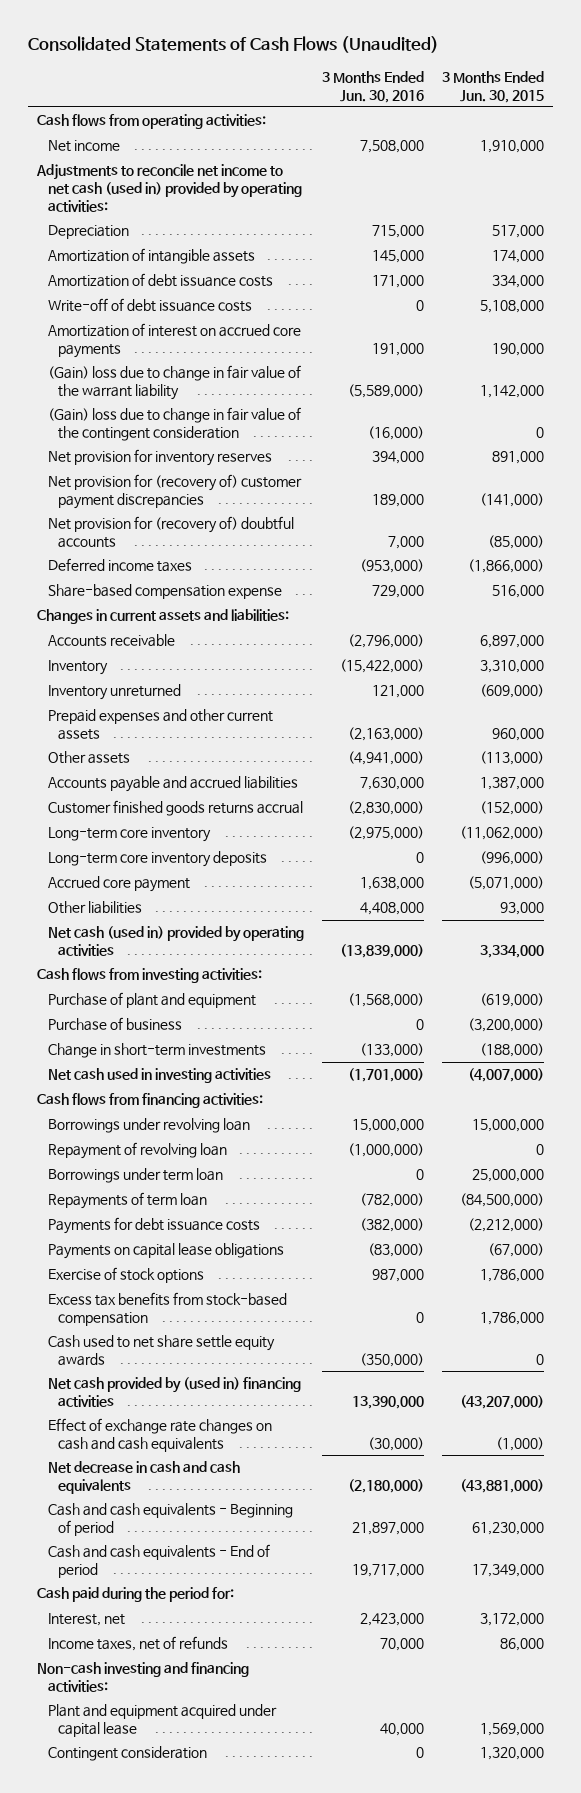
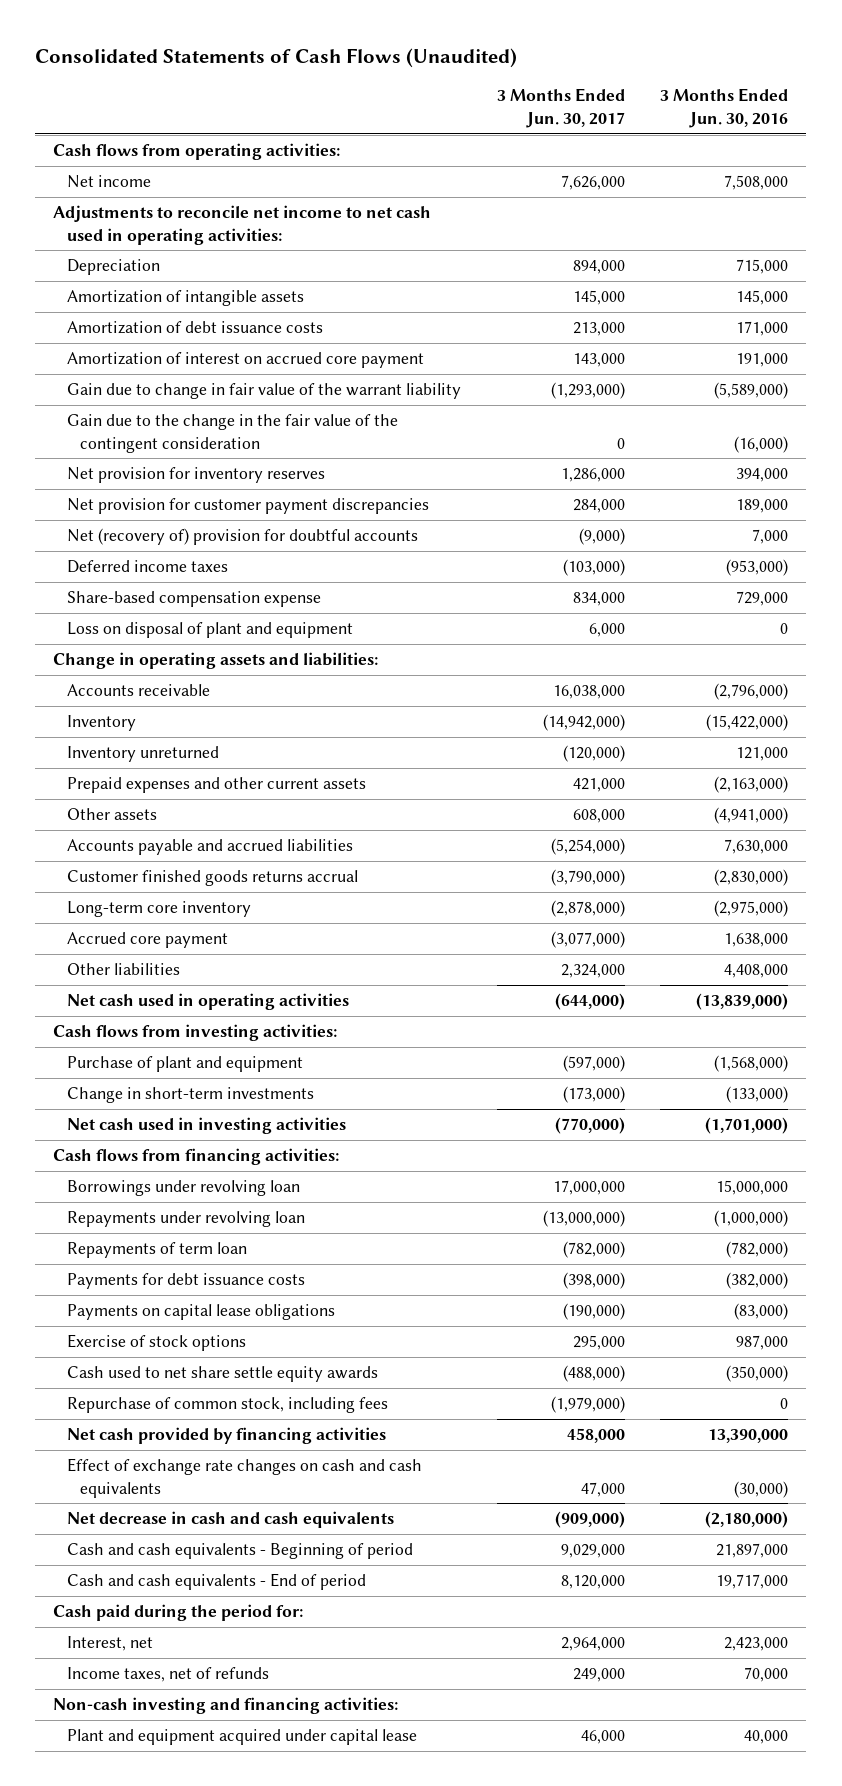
[441,70,544,103] 3 Months Ended Jun. 30, 2015 -> none
none -> [496,88,625,129] 3 Months Ended Jun. 30, 2017
[36,164,302,212] Adjustments to reconcile net income to net cash (used in) provided by operating activities: -> [53,205,432,245] Adjustments to reconcile net income to net cash used in operating activities:
[47,298,252,313] Write-off of debt issuance costs -> none
[47,323,301,359] Amortization of interest on accrued core payments -> [66,352,424,369] Amortization of interest on accrued core payment
[47,365,301,401] (Gain) loss due to change in fair value of the warrant liability -> [66,383,461,400] Gain due to change in fair value of the warrant liability
[47,407,301,442] (Gain) loss due to change in fair value of the contingent consideration -> [66,414,398,453] Gain due to the change in the fair value of the contingent consideration
[47,474,302,510] Net provision for (recovery of) customer payment discrepancies -> [66,498,429,515] Net provision for customer payment discrepancies
[47,516,294,549] Net provision for (recovery of) doubtful accounts -> [66,528,418,546] Net (recovery of) provision for doubtful accounts
none -> [66,622,353,639] Loss on disposal of plant and equipment
[37,609,290,625] Changes in current assets and liabilities: -> [53,652,379,670] Change in operating assets and liabilities:
[47,851,267,868] Long-term core inventory deposits -> none
[47,926,304,957] Net cash (used in) provided by operating activities -> [66,993,349,1011] Net cash used in operating activities
[47,1017,182,1032] Purchase of business -> none
[47,1168,223,1184] Borrowings under term loan -> none
[47,1142,227,1160] Repayment of revolving loan -> [66,1211,305,1228] Repayments under revolving loan
[47,1292,287,1327] Excess tax benefits from stock-based compensation -> none
none -> [66,1397,388,1414] Repurchase of common stock, including fees
[47,1377,301,1408] Net cash provided by (used in) financing activities -> [66,1427,386,1445] Net cash provided by financing activities
[47,1746,207,1762] Contingent consideration -> none

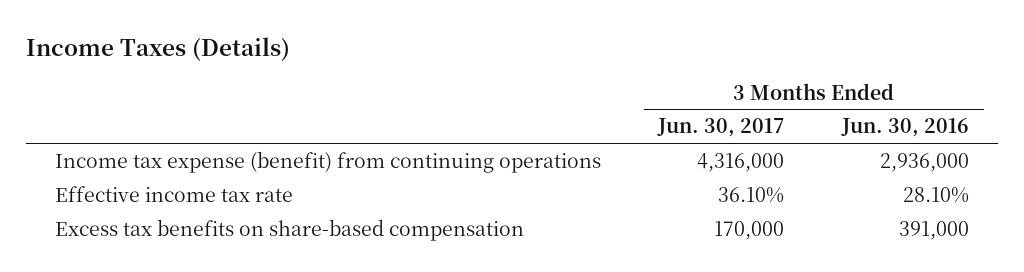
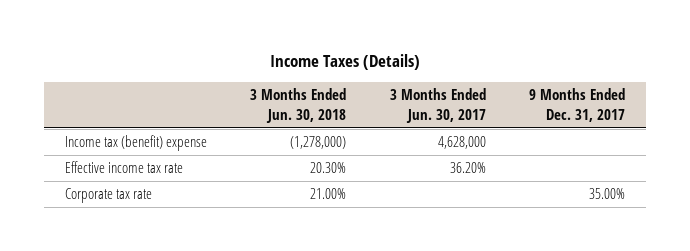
[841,118,970,138] Jun. 30, 2016 -> none
none -> [250,88,347,123] 3 Months Ended Jun. 30, 2018
none -> [528,88,625,122] 9 Months Ended Dec. 31, 2017
[54,219,524,242] Excess tax benefits on share-based compensation -> none
[54,151,601,174] Income tax expense (benefit) from continuing operations -> [65,135,208,152] Income tax (benefit) expense
[697,153,785,173] 4,316,000 -> [437,136,486,150] 4,628,000
[718,187,785,204] 36.10% -> [449,162,486,174] 36.20%
none -> [65,188,153,204] Corporate tax rate

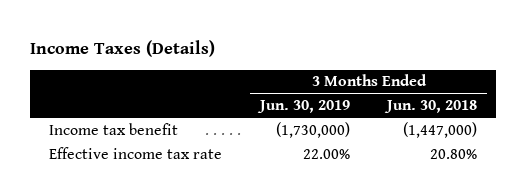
[389,88,486,123] 3 Months Ended Jun. 30, 2017 -> none
[528,88,625,122] 9 Months Ended Dec. 31, 2017 -> none
none -> [256,100,350,114] Jun. 30, 2019
[65,188,153,204] Corporate tax rate -> none
[65,135,208,152] Income tax (benefit) expense -> [48,122,178,135] Income tax benefit
[290,136,347,150] (1,278,000) -> [403,121,478,138] (1,447,000)
[310,162,347,174] 20.30% -> [430,148,478,159] 20.80%

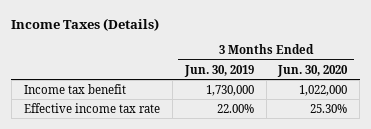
[384,100,478,114] Jun. 30, 2018 -> none
none -> [277,64,349,77] Jun. 30, 2020
[275,121,350,138] (1,730,000) -> [205,84,254,96] 1,730,000

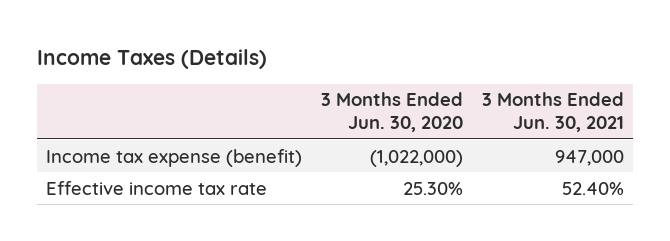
[183,64,254,77] Jun. 30, 2019 -> none
none -> [481,92,624,133] 3 Months Ended Jun. 30, 2021
[23,83,126,94] Income tax benefit -> [46,148,303,167] Income tax expense (benefit)
[299,84,348,96] 1,022,000 -> [369,149,463,167] (1,022,000)

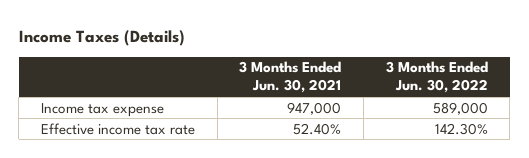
[320,92,463,133] 3 Months Ended Jun. 30, 2020 -> none
none -> [385,61,488,94] 3 Months Ended Jun. 30, 2022
[46,148,303,167] Income tax expense (benefit) -> [41,102,165,117] Income tax expense

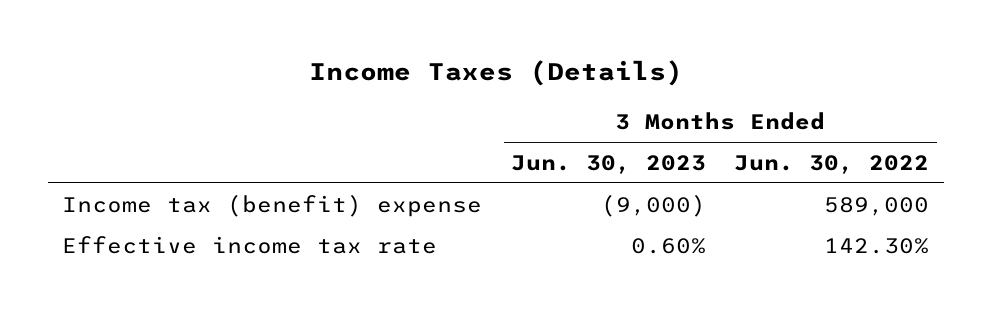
[239,61,342,94] 3 Months Ended Jun. 30, 2021 -> none
none -> [510,154,706,174] Jun. 30, 2023
[41,102,165,117] Income tax expense -> [62,193,483,217] Income tax (benefit) expense

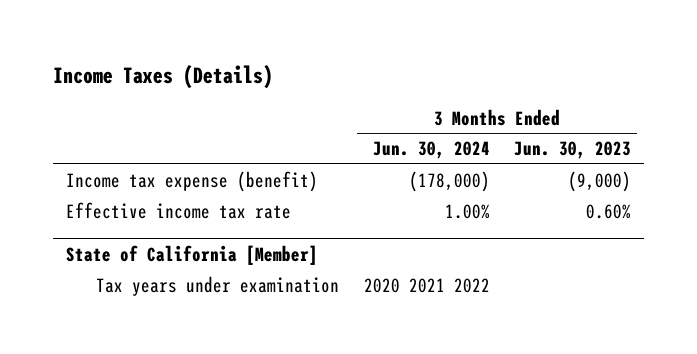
[734,154,930,174] Jun. 30, 2022 -> none
none -> [372,141,490,160] Jun. 30, 2024
[62,193,483,217] Income tax (benefit) expense -> [65,171,318,193] Income tax expense (benefit)
none -> [65,244,318,265] State of California [Member]
none -> [95,276,339,297] Tax years under examination

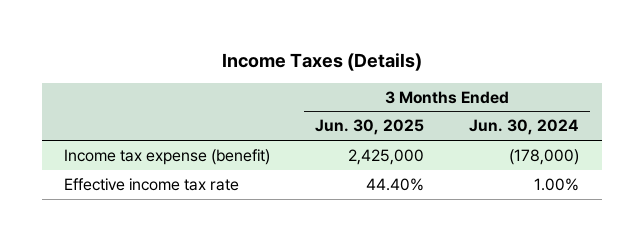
[514,141,632,160] Jun. 30, 2023 -> none
none -> [315,119,425,136] Jun. 30, 2025
[65,244,318,265] State of California [Member] -> none
[95,276,339,297] Tax years under examination -> none

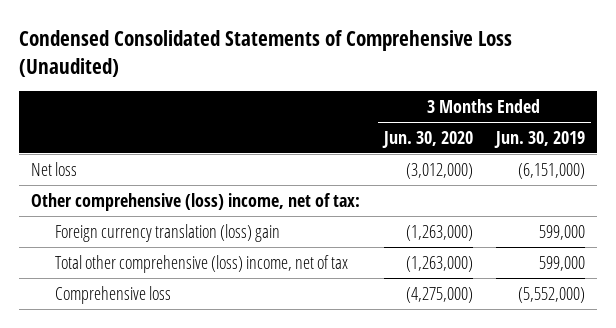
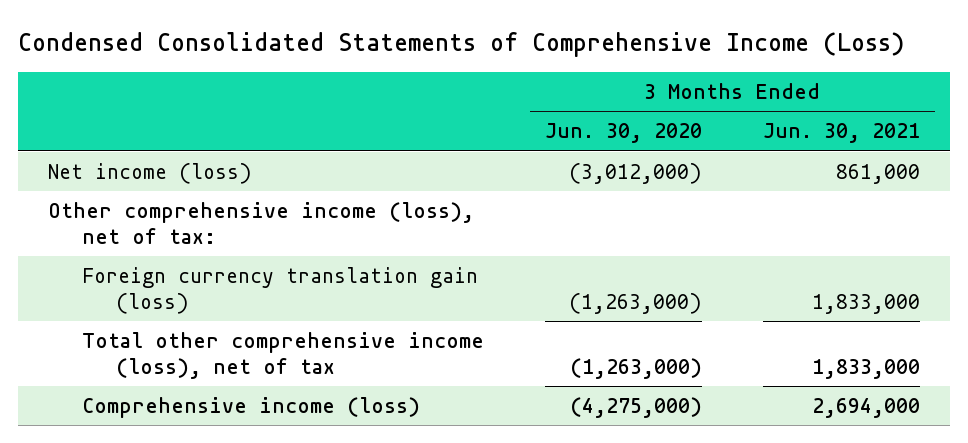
[19,30,513,77] Condensed Consolidated Statements of Comprehensive Loss (Unaudited) -> [18,31,905,57] Condensed Consolidated Statements of Comprehensive Income (Loss)
[494,130,586,148] Jun. 30, 2019 -> none
none -> [762,123,920,144] Jun. 30, 2021
[30,161,77,176] Net loss -> [48,162,253,184] Net income (loss)
[30,192,360,211] Other comprehensive (loss) income, net of tax: -> [48,201,475,244] Other comprehensive income (loss), net of tax:
[54,223,280,242] Foreign currency translation (loss) gain -> [82,266,479,314] Foreign currency translation gain (loss)
[54,254,348,273] Total other comprehensive (loss) income, net of tax -> [82,331,485,379] Total other comprehensive income (loss), net of tax
[54,285,171,304] Comprehensive loss -> [82,396,421,418] Comprehensive income (loss)

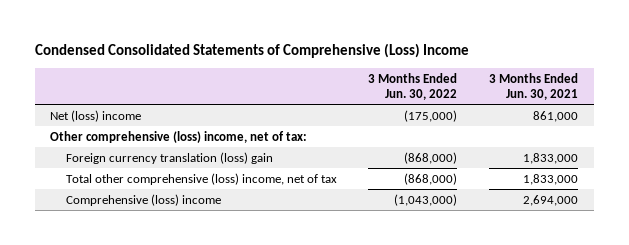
[18,31,905,57] Condensed Consolidated Statements of Comprehensive Income (Loss) -> [34,42,469,58] Condensed Consolidated Statements of Comprehensive (Loss) Income
[544,123,702,144] Jun. 30, 2020 -> none
none -> [368,72,458,101] 3 Months Ended Jun. 30, 2022
[48,162,253,184] Net income (loss) -> [50,109,142,122] Net (loss) income
[48,201,475,244] Other comprehensive income (loss), net of tax: -> [50,130,308,143] Other comprehensive (loss) income, net of tax:
[82,266,479,314] Foreign currency translation gain (loss) -> [65,151,273,164] Foreign currency translation (loss) gain
[82,331,485,379] Total other comprehensive income (loss), net of tax -> [65,172,337,185] Total other comprehensive (loss) income, net of tax
[82,396,421,418] Comprehensive income (loss) -> [65,193,221,206] Comprehensive (loss) income

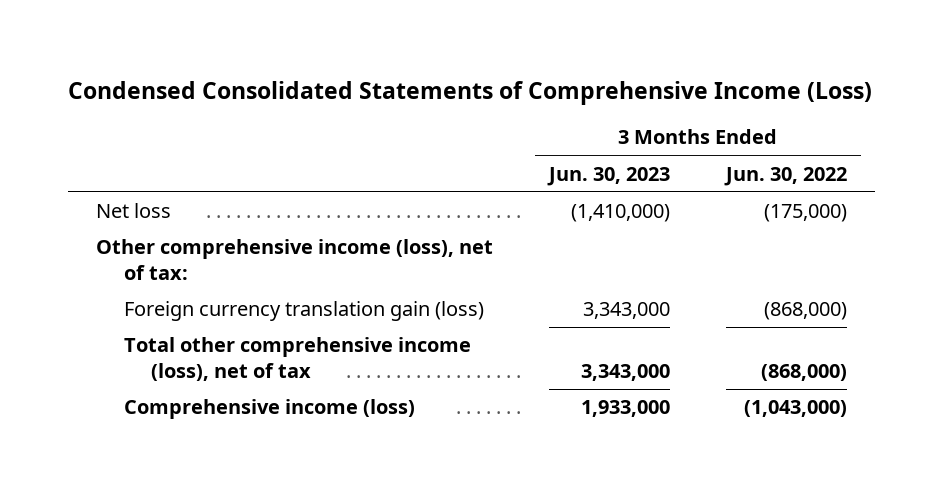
[34,42,469,58] Condensed Consolidated Statements of Comprehensive (Loss) Income -> [68,81,873,106] Condensed Consolidated Statements of Comprehensive Income (Loss)
[489,72,579,101] 3 Months Ended Jun. 30, 2021 -> none
none -> [547,166,671,186] Jun. 30, 2023
[50,109,142,122] Net (loss) income -> [96,203,172,219] Net loss
[50,130,308,143] Other comprehensive (loss) income, net of tax: -> [96,239,494,280] Other comprehensive income (loss), net of tax:
[65,151,273,164] Foreign currency translation (loss) gain -> [123,301,484,322] Foreign currency translation gain (loss)
[65,172,337,185] Total other comprehensive (loss) income, net of tax -> [123,337,471,381] Total other comprehensive income (loss), net of tax
[65,193,221,206] Comprehensive (loss) income -> [123,399,415,420] Comprehensive income (loss)

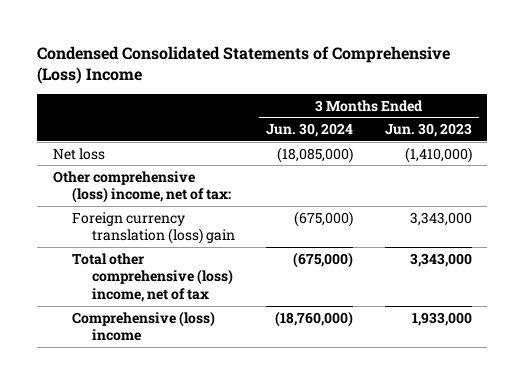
[68,81,873,106] Condensed Consolidated Statements of Comprehensive Income (Loss) -> [37,45,451,85] Condensed Consolidated Statements of Comprehensive (Loss) Income
[724,166,848,186] Jun. 30, 2022 -> none
none -> [266,123,354,138] Jun. 30, 2024
[96,239,494,280] Other comprehensive income (loss), net of tax: -> [52,170,232,204] Other comprehensive (loss) income, net of tax:
[123,301,484,322] Foreign currency translation gain (loss) -> [72,211,236,245] Foreign currency translation (loss) gain
[123,337,471,381] Total other comprehensive income (loss), net of tax -> [72,252,234,303] Total other comprehensive (loss) income, net of tax
[123,399,415,420] Comprehensive income (loss) -> [72,310,216,342] Comprehensive (loss) income

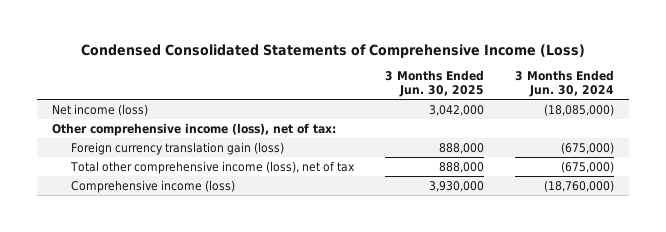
[37,45,451,85] Condensed Consolidated Statements of Comprehensive (Loss) Income -> [80,43,585,58] Condensed Consolidated Statements of Comprehensive Income (Loss)
[384,123,472,138] Jun. 30, 2023 -> none
none -> [384,70,484,97] 3 Months Ended Jun. 30, 2025
[52,147,105,160] Net loss -> [52,103,149,116] Net income (loss)
[52,170,232,204] Other comprehensive (loss) income, net of tax: -> [52,122,337,136] Other comprehensive income (loss), net of tax:
[72,211,236,245] Foreign currency translation (loss) gain -> [70,141,284,155] Foreign currency translation gain (loss)
[72,252,234,303] Total other comprehensive (loss) income, net of tax -> [69,160,355,174] Total other comprehensive income (loss), net of tax
[72,310,216,342] Comprehensive (loss) income -> [70,179,235,193] Comprehensive income (loss)

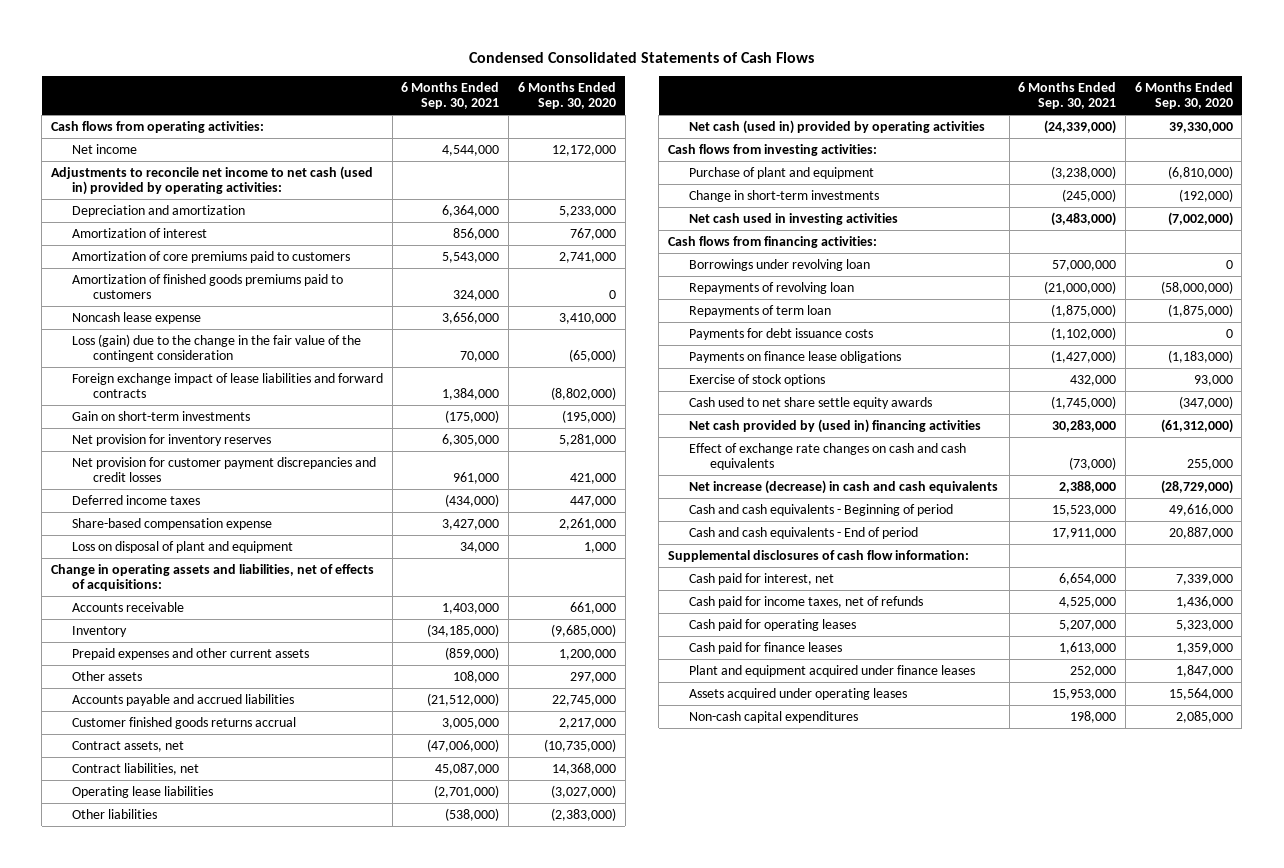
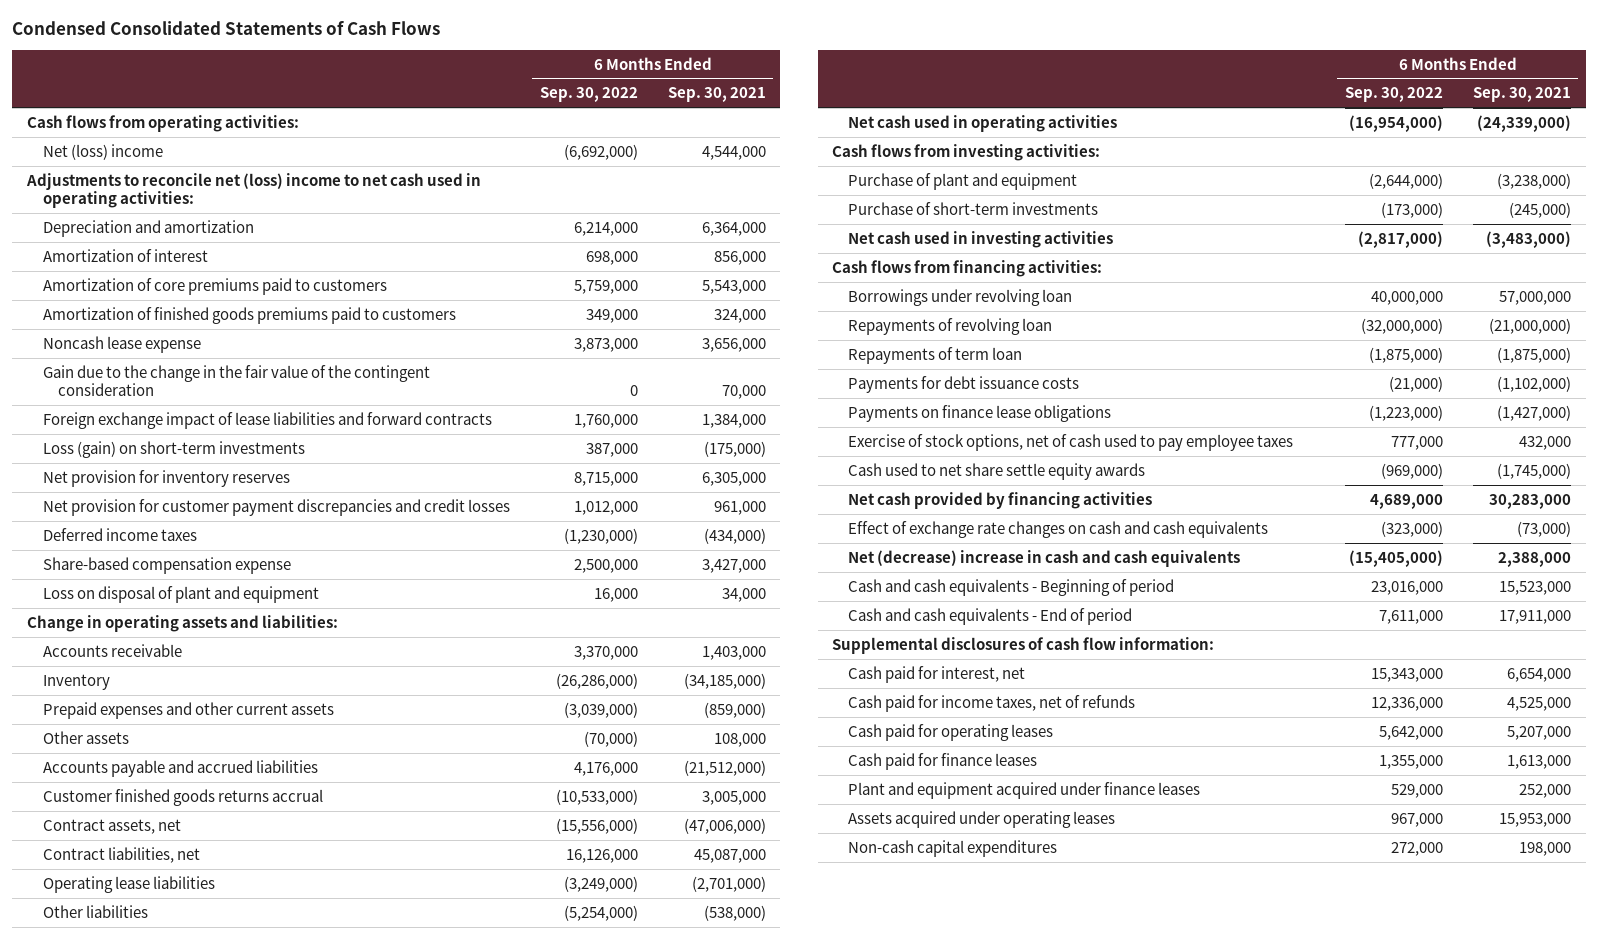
[517,81,616,110] 6 Months Ended Sep. 30, 2020 -> none
none -> [539,87,638,103] Sep. 30, 2022
[72,143,138,154] Net income -> [42,143,163,160] Net (loss) income
[50,165,373,196] Adjustments to reconcile net income to net cash (used in) provided by operating activities: -> [26,172,482,209] Adjustments to reconcile net (loss) income to net cash used in operating activities:
[72,333,362,363] Loss (gain) due to the change in the fair value of the contingent consideration -> [42,364,430,397] Gain due to the change in the fair value of the contingent consideration
[72,410,251,421] Gain on short-term investments -> [42,440,305,458] Loss (gain) on short-term investments
[50,563,374,592] Change in operating assets and liabilities, net of effects of acquisitions: -> [27,614,339,632] Change in operating assets and liabilities:
[688,119,985,134] Net cash (used in) provided by operating activities -> [847,114,1117,132] Net cash used in operating activities
[688,189,879,202] Change in short-term investments -> [847,201,1098,215] Purchase of short-term investments
[688,373,825,386] Exercise of stock options -> [847,433,1293,451] Exercise of stock options, net of cash used to pay employee taxes
[688,418,981,433] Net cash provided by (used in) financing activities -> [847,491,1152,509] Net cash provided by financing activities
[688,479,998,494] Net increase (decrease) in cash and cash equivalents -> [847,549,1240,567] Net (decrease) increase in cash and cash equivalents

